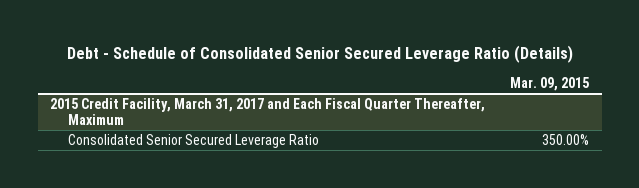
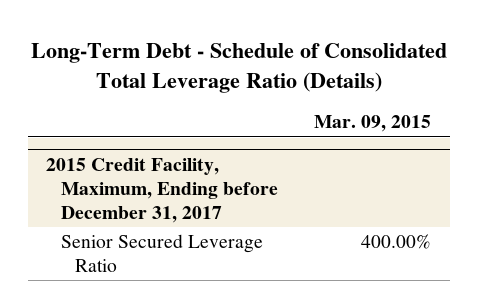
[66,45,573,64] Debt - Schedule of Consolidated Senior Secured Leverage Ratio (Details) -> [30,42,447,93] Long-Term Debt - Schedule of Consolidated Total Leverage Ratio (Details)
[50,97,486,126] 2015 Credit Facility, March 31, 2017 and Each Fiscal Quarter Thereafter, Maximum -> none
none -> [46,158,278,223] 2015 Credit Facility, Maximum, Ending before December 31, 2017
[67,133,319,148] Consolidated Senior Secured Leverage Ratio -> [60,234,263,272] Senior Secured Leverage Ratio
[542,133,590,145] 350.00% -> [361,234,432,250] 400.00%

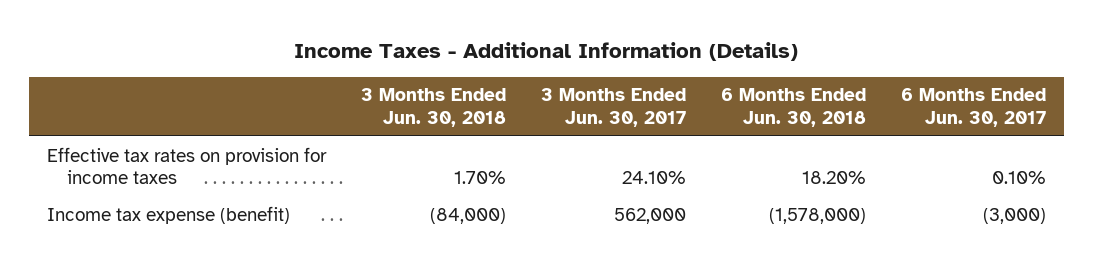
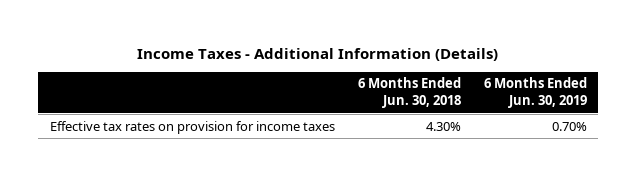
[360,88,506,127] 3 Months Ended Jun. 30, 2018 -> none
[540,88,686,127] 3 Months Ended Jun. 30, 2017 -> none
[901,88,1047,127] 6 Months Ended Jun. 30, 2017 -> none
none -> [483,77,587,109] 6 Months Ended Jun. 30, 2019
[46,205,290,224] Income tax expense (benefit) -> none
[802,171,867,185] 18.20% -> [425,121,461,131] 4.30%

